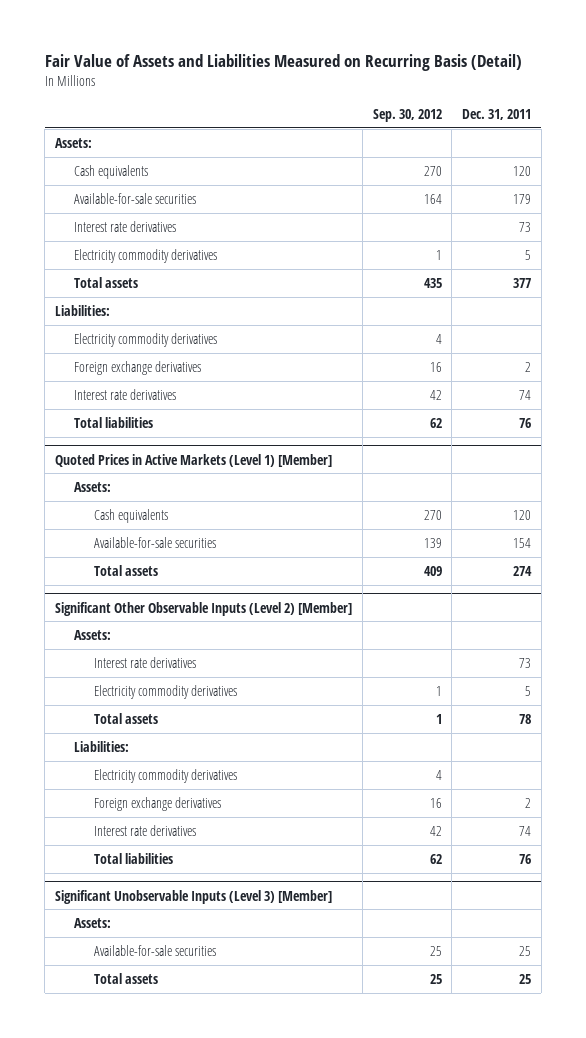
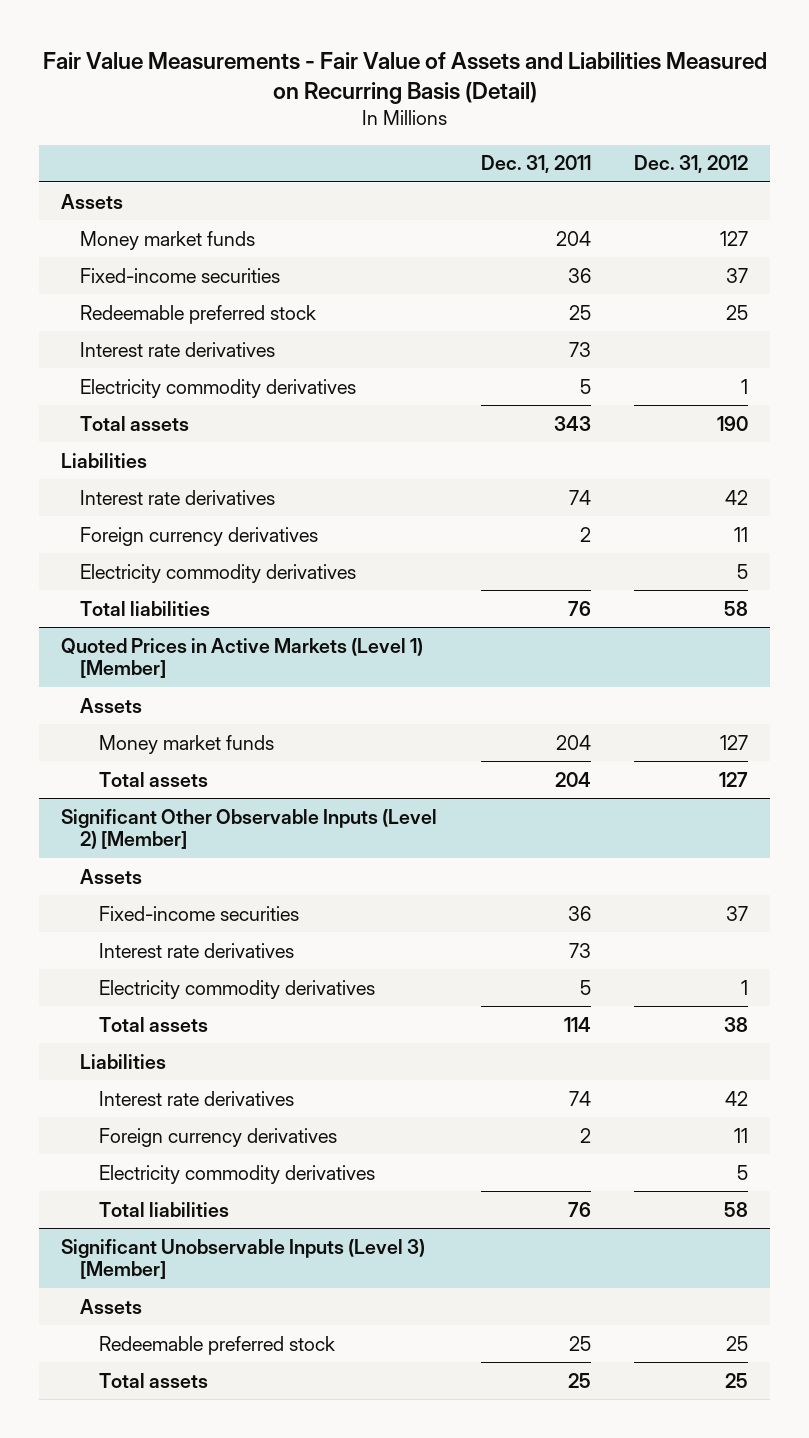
[44,53,522,71] Fair Value of Assets and Liabilities Measured on Recurring Basis (Detail) -> [42,52,767,105] Fair Value Measurements - Fair Value of Assets and Liabilities Measured on Recurring Basis (Detail)
[372,108,442,122] Sep. 30, 2012 -> none
none -> [634,155,749,174] Dec. 31, 2012
[74,164,149,179] Cash equivalents -> none
[74,192,197,204] Available-for-sale securities -> none
[55,137,93,148] Assets: -> [60,193,123,209] Assets
none -> [79,230,255,250] Money market funds
none -> [79,267,280,283] Fixed-income securities
none -> [79,304,316,324] Redeemable preferred stock
[74,360,202,375] Foreign exchange derivatives -> none
[512,277,531,288] 377 -> [553,415,591,431] 343
[55,304,111,316] Liabilities: -> [60,452,147,468] Liabilities
none -> [79,526,318,546] Foreign currency derivatives
[74,332,218,347] Electricity commodity derivatives -> [79,563,356,583] Electricity commodity derivatives
[93,508,168,523] Cash equivalents -> none
[93,536,216,548] Available-for-sale securities -> none
[74,481,112,492] Assets: -> [79,697,142,713] Assets
none -> [98,734,274,754] Money market funds
[512,565,532,576] 274 -> [554,771,591,787] 204
[74,629,112,640] Assets: -> [79,868,142,884] Assets
none -> [98,905,299,921] Fixed-income securities
[93,796,221,811] Foreign exchange derivatives -> none
[518,713,531,724] 78 -> [563,1016,591,1032] 114
[74,740,130,752] Liabilities: -> [79,1053,166,1069] Liabilities
none -> [98,1127,337,1147] Foreign currency derivatives
[93,768,237,783] Electricity commodity derivatives -> [98,1164,375,1184] Electricity commodity derivatives
[93,944,216,956] Available-for-sale securities -> none
[74,917,112,928] Assets: -> [79,1298,142,1314] Assets
none -> [98,1335,335,1355] Redeemable preferred stock

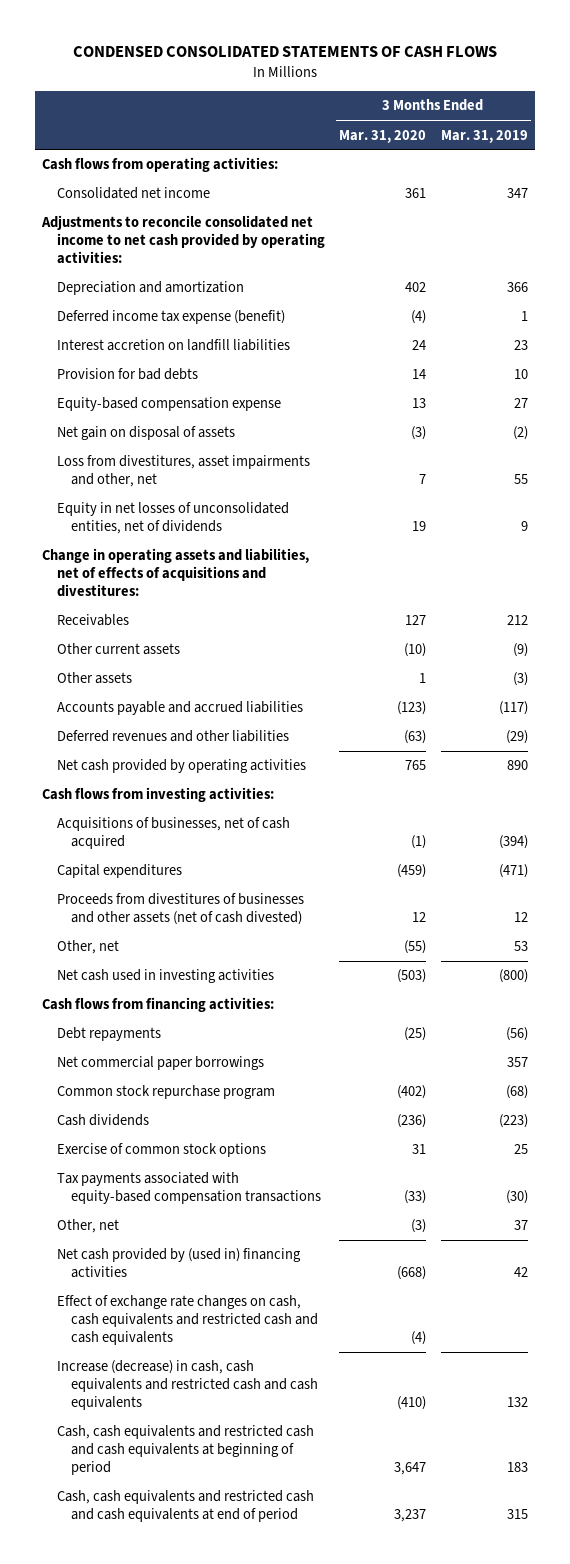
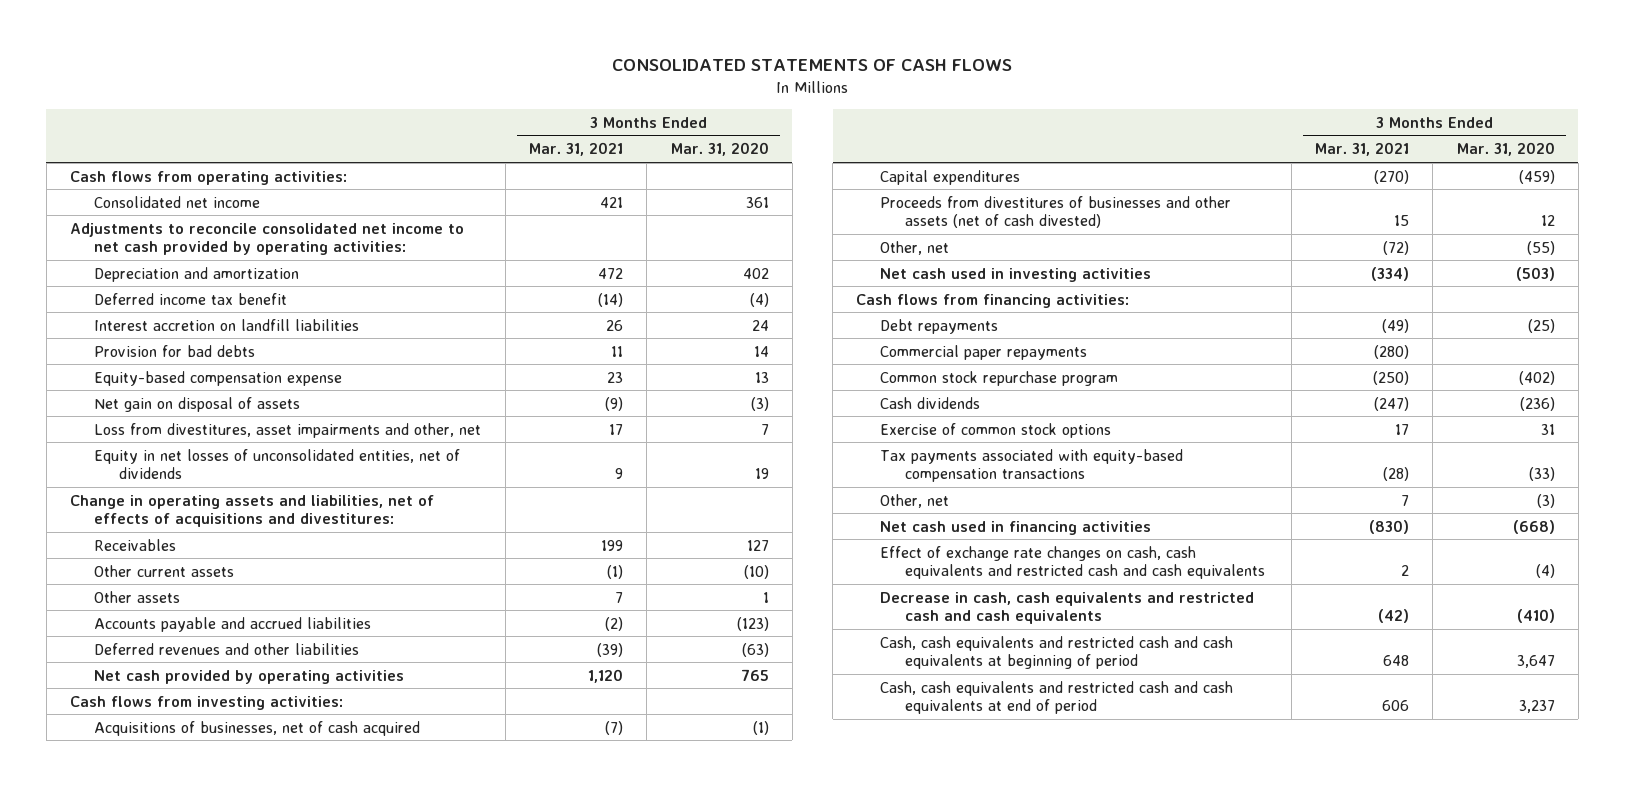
[73,46,498,58] CONDENSED CONSOLIDATED STATEMENTS OF CASH FLOWS -> [612,59,1013,72] CONSOLIDATED STATEMENTS OF CASH FLOWS
[440,129,528,143] Mar. 31, 2019 -> none
none -> [528,142,623,157] Mar. 31, 2021
[56,310,285,325] Deferred income tax expense (benefit) -> [94,292,288,305] Deferred income tax benefit
[56,1056,264,1071] Net commercial paper borrowings -> [880,344,1088,360] Commercial paper repayments
[56,1248,301,1279] Net cash provided by (used in) financing activities -> [880,520,1152,535] Net cash used in financing activities
[56,1360,318,1411] Increase (decrease) in cash, cash equivalents and restricted cash and cash equivalents -> [880,591,1255,625] Decrease in cash, cash equivalents and restricted cash and cash equivalents

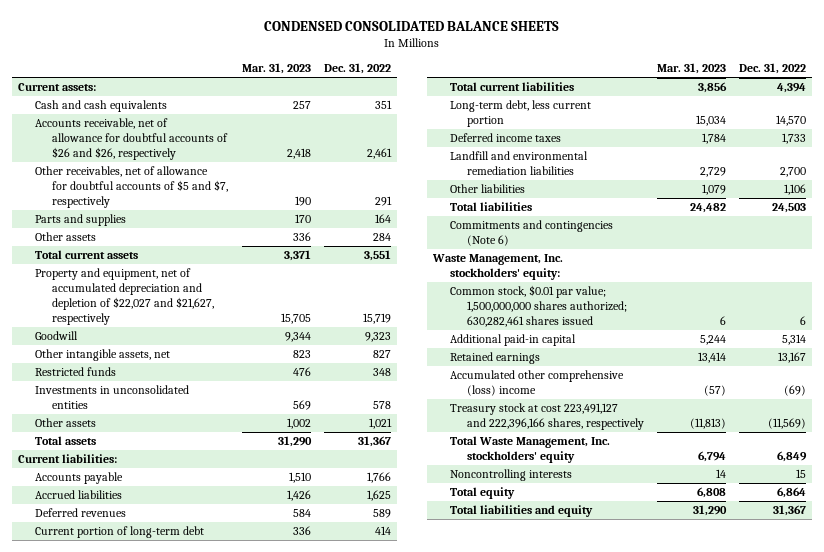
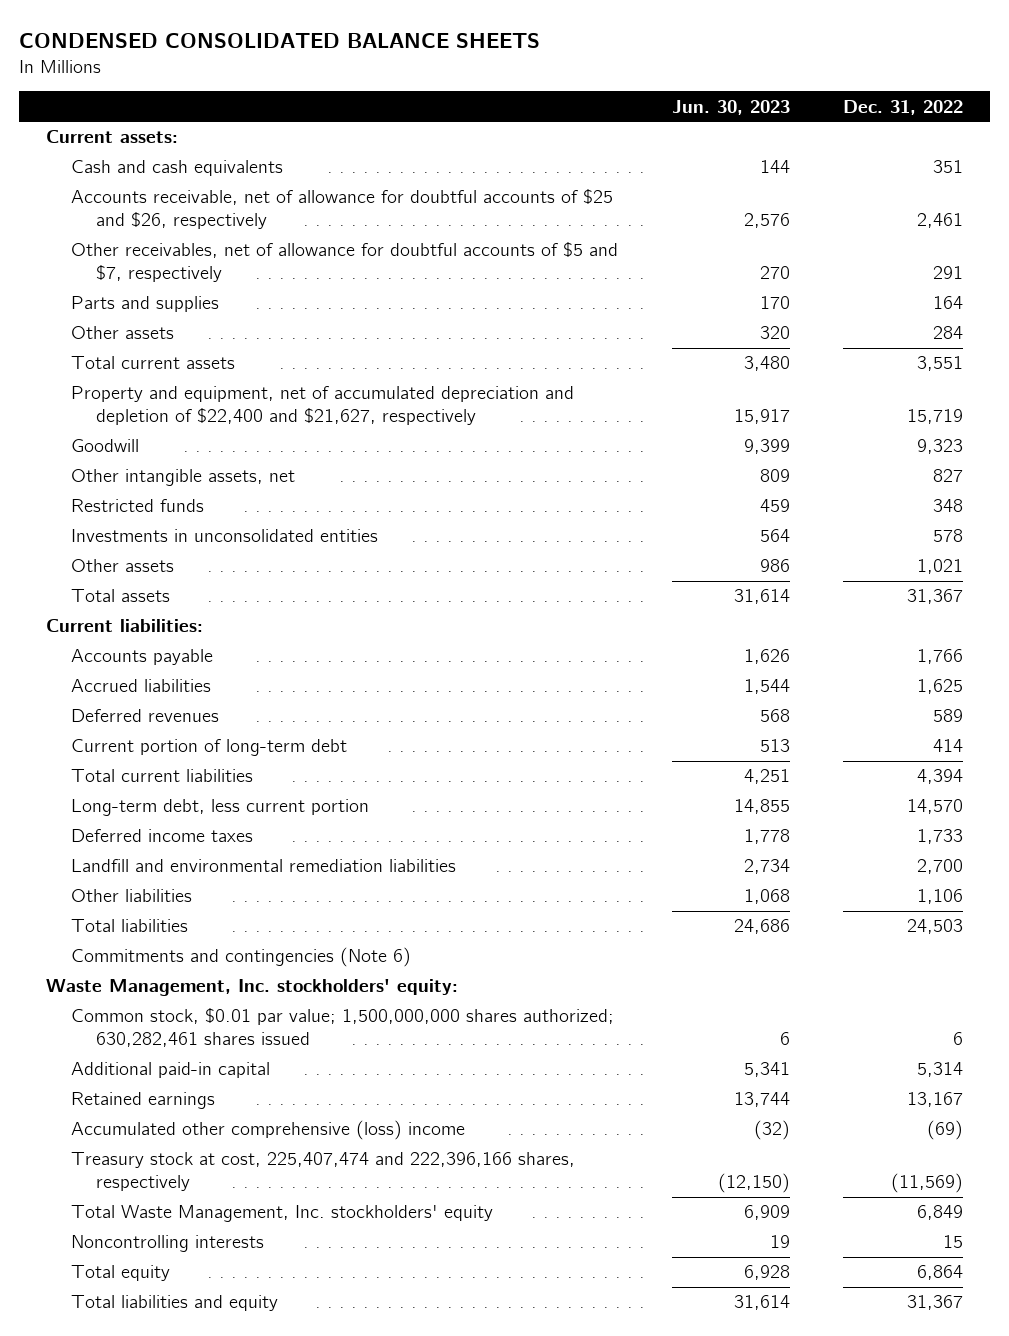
[241,63,311,75] Mar. 31, 2023 -> none
none -> [671,99,790,115] Jun. 30, 2023
[35,118,229,161] Accounts receivable, net of allowance for doubtful accounts of $26 and $26, respectively -> [70,189,613,230] Accounts receivable, net of allowance for doubtful accounts of $25 and $26, respectively
[35,268,215,326] Property and equipment, net of accumulated depreciation and depletion of $22,027 and $21,627, respectively -> [70,386,574,426] Property and equipment, net of accumulated depreciation and depletion of $22,400 and $21,627, respectively
[450,403,645,431] Treasury stock at cost 223,491,127 and 222,396,166 shares, respectively -> [70,1152,575,1192] Treasury stock at cost, 225,407,474 and 222,396,166 shares, respectively

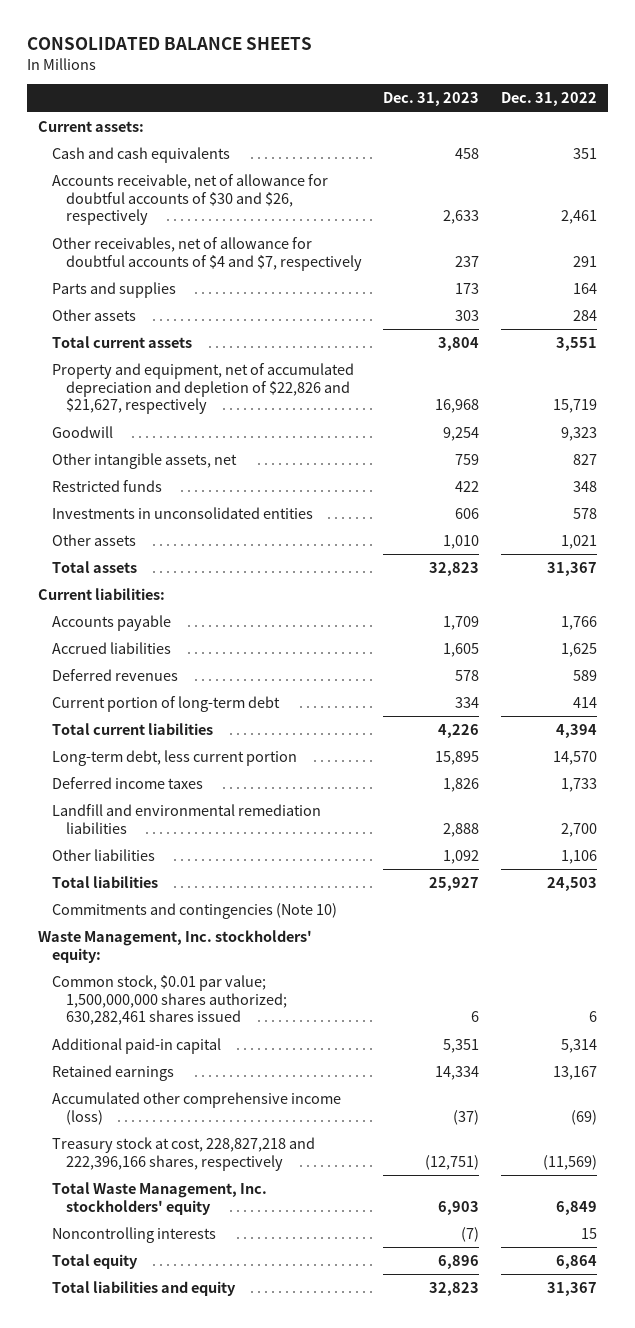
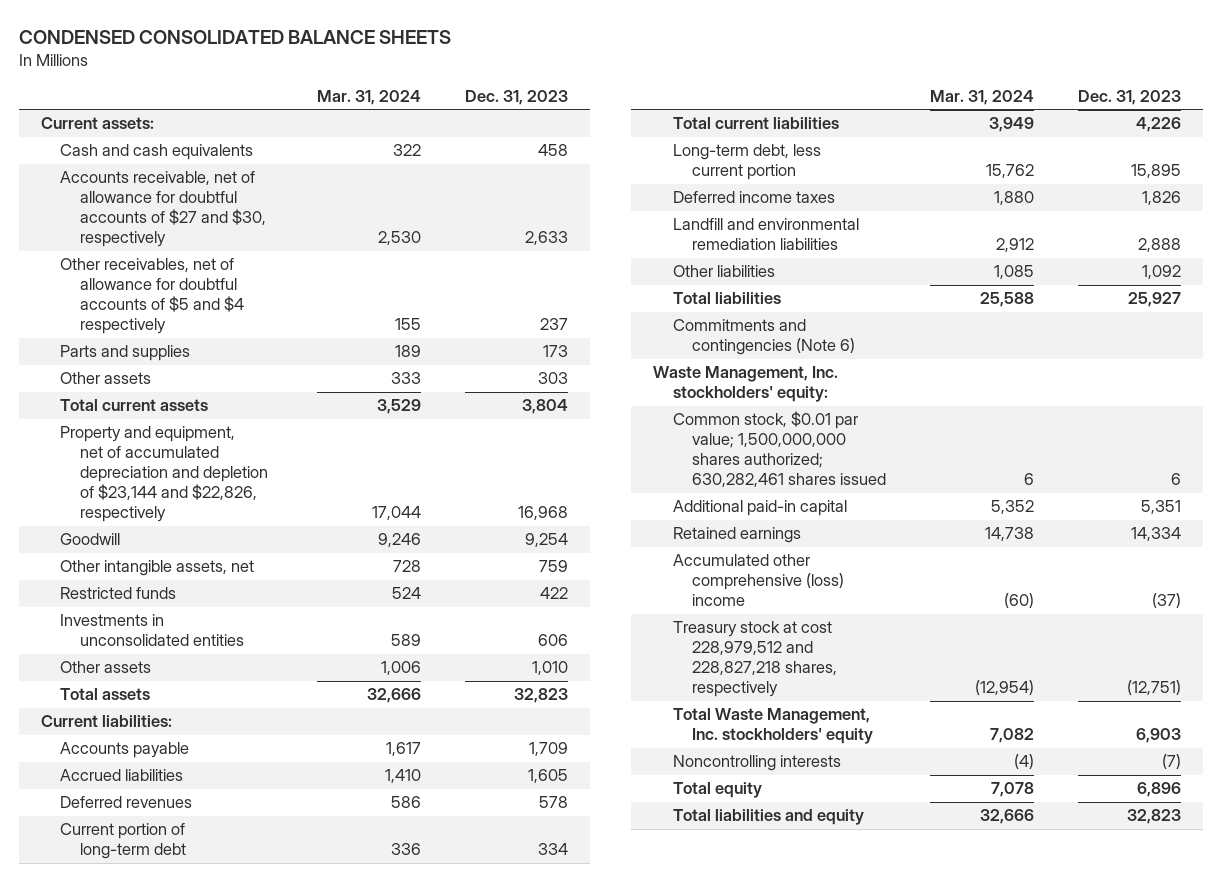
[27,36,313,50] CONSOLIDATED BALANCE SHEETS -> [18,30,451,45] CONDENSED CONSOLIDATED BALANCE SHEETS
[501,92,598,107] Dec. 31, 2022 -> none
none -> [317,90,422,106] Mar. 31, 2024
[51,173,328,226] Accounts receivable, net of allowance for doubtful accounts of $30 and $26, respectively -> [60,171,266,248] Accounts receivable, net of allowance for doubtful accounts of $27 and $30, respectively
[51,236,362,271] Other receivables, net of allowance for doubtful accounts of $4 and $7, respectively -> [60,258,244,335] Other receivables, net of allowance for doubtful accounts of $5 and $4 respectively
[51,362,354,415] Property and equipment, net of accumulated depreciation and depletion of $22,826 and $21,627, respectively -> [60,426,268,523] Property and equipment, net of accumulated depreciation and depletion of $23,144 and $22,826, respectively
[51,902,337,919] Commitments and contingencies (Note 10) -> [672,319,856,356] Commitments and contingencies (Note 6)
[51,1091,341,1125] Accumulated other comprehensive income (loss) -> [672,554,845,607] Accumulated other comprehensive (loss) income
[51,1136,315,1171] Treasury stock at cost, 228,827,218 and 222,396,166 shares, respectively -> [672,621,838,698] Treasury stock at cost 228,979,512 and 228,827,218 shares, respectively

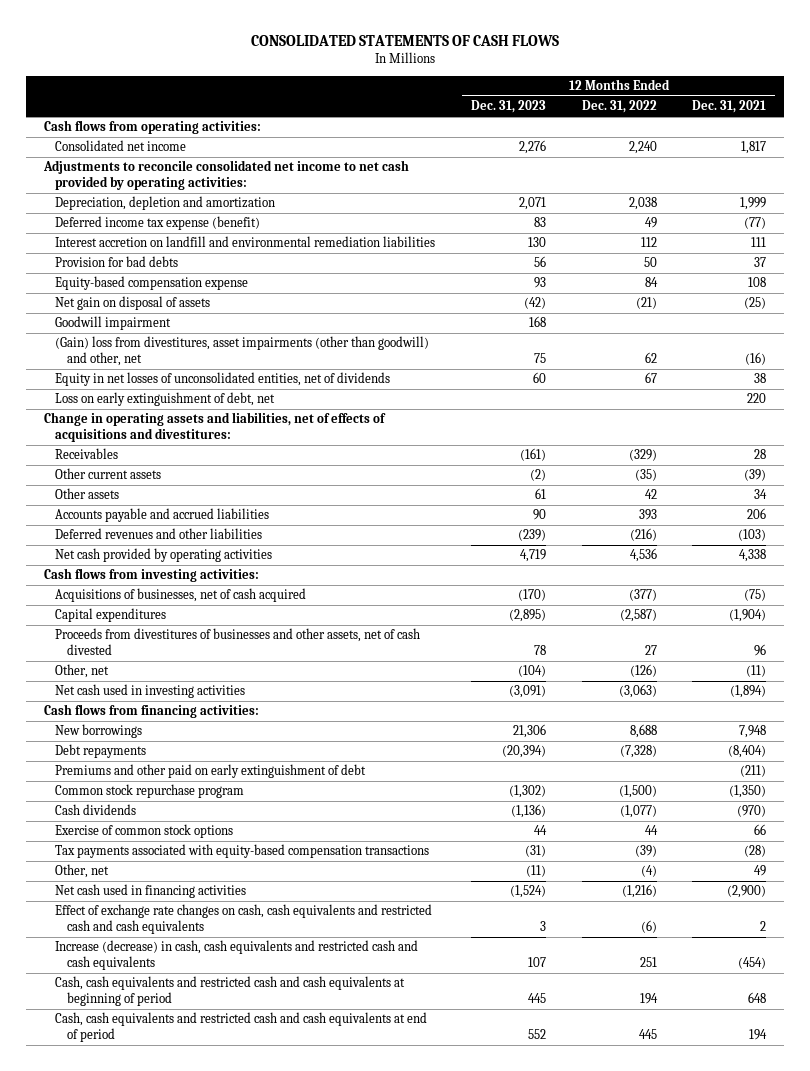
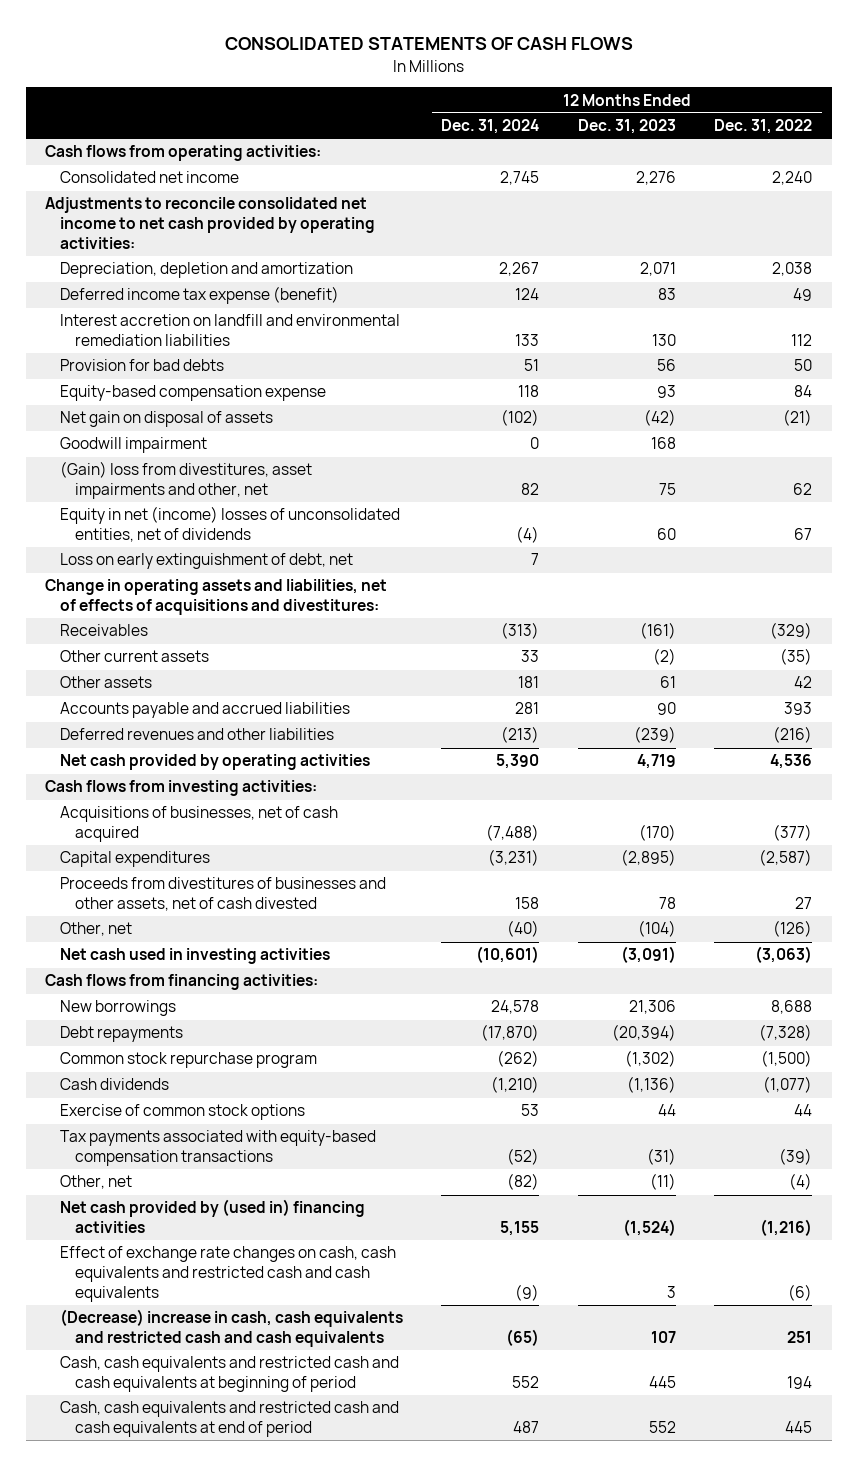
[692,100,767,114] Dec. 31, 2021 -> none
none -> [441,119,540,135] Dec. 31, 2024
[55,336,430,367] (Gain) loss from divestitures, asset impairments (other than goodwill) and other, net -> [60,461,313,500] (Gain) loss from divestitures, asset impairments and other, net
[55,372,391,387] Equity in net losses of unconsolidated entities, net of dividends -> [60,506,401,543] Equity in net (income) losses of unconsolidated entities, net of dividends
[55,764,367,779] Premiums and other paid on early extinguishment of debt -> none
[55,884,247,899] Net cash used in financing activities -> [60,1199,366,1234] Net cash provided by (used in) financing activities
[55,940,419,971] Increase (decrease) in cash, cash equivalents and restricted cash and cash equivalents -> [60,1309,404,1348] (Decrease) increase in cash, cash equivalents and restricted cash and cash equivalents

